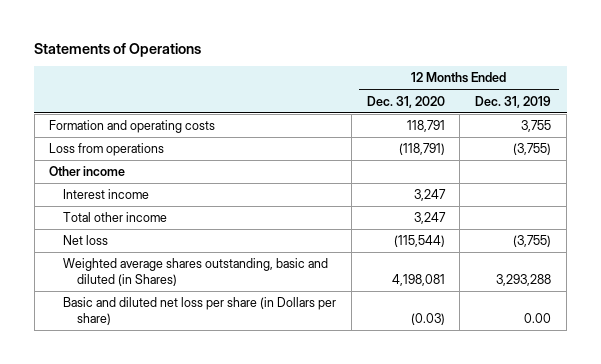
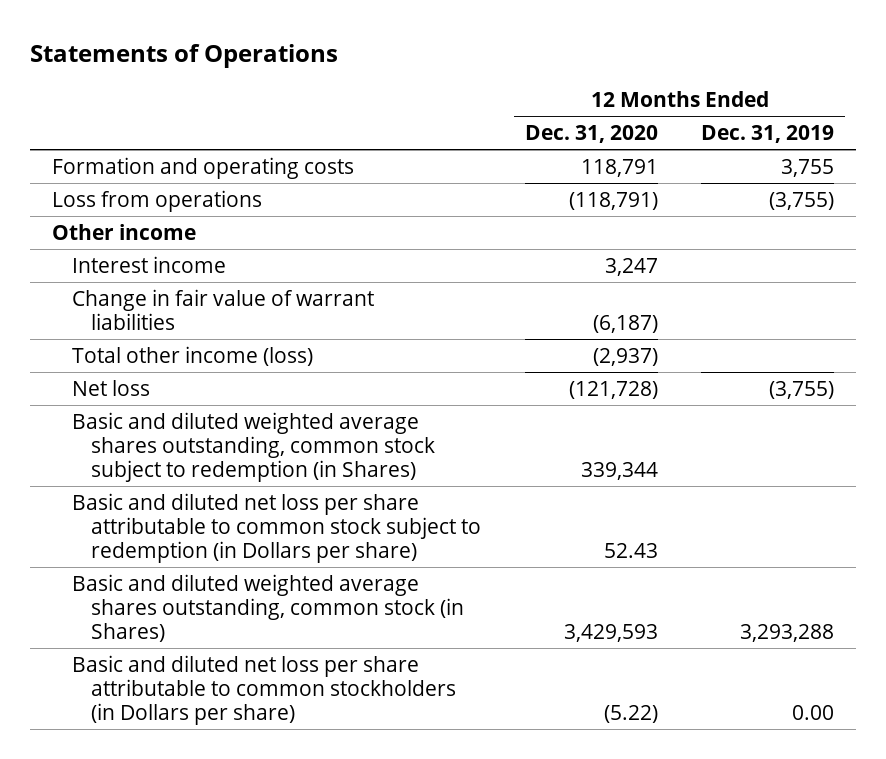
none -> [71,288,374,330] Change in fair value of warrant liabilities
[62,212,167,223] Total other income -> [71,345,313,366] Total other income (loss)
[413,212,446,225] 3,247 -> [592,347,658,366] (2,937)
[393,235,445,248] (115,544) -> [568,380,658,399] (121,728)
none -> [71,411,436,482] Basic and diluted weighted average shares outstanding, common stock subject to redemption (in Shares)
none -> [71,492,482,563] Basic and diluted net loss per share attributable to common stock subject to redemption (in Dollars per share)
[62,258,328,287] Weighted average shares outstanding, basic and diluted (in Shares) -> [71,573,465,642] Basic and diluted weighted average shares outstanding, common stock (in Shares)
[391,274,445,287] 4,198,081 -> [563,623,658,642] 3,429,593
[62,297,336,326] Basic and diluted net loss per share (in Dollars per share) -> [71,654,457,725] Basic and diluted net loss per share attributable to common stockholders (in Dollars per share)
[410,313,445,326] (0.03) -> [603,704,658,723] (5.22)

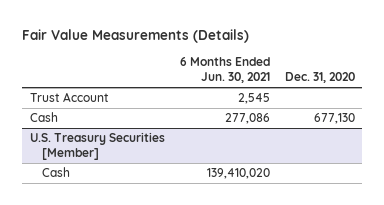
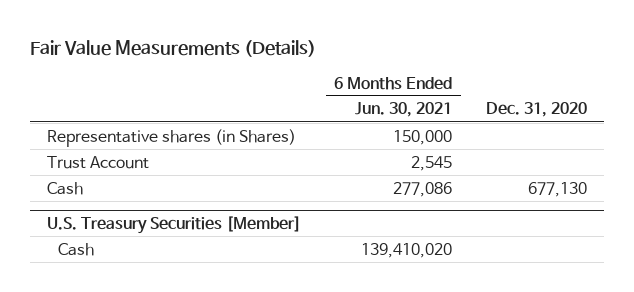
none -> [46,128,296,147] Representative shares (in Shares)

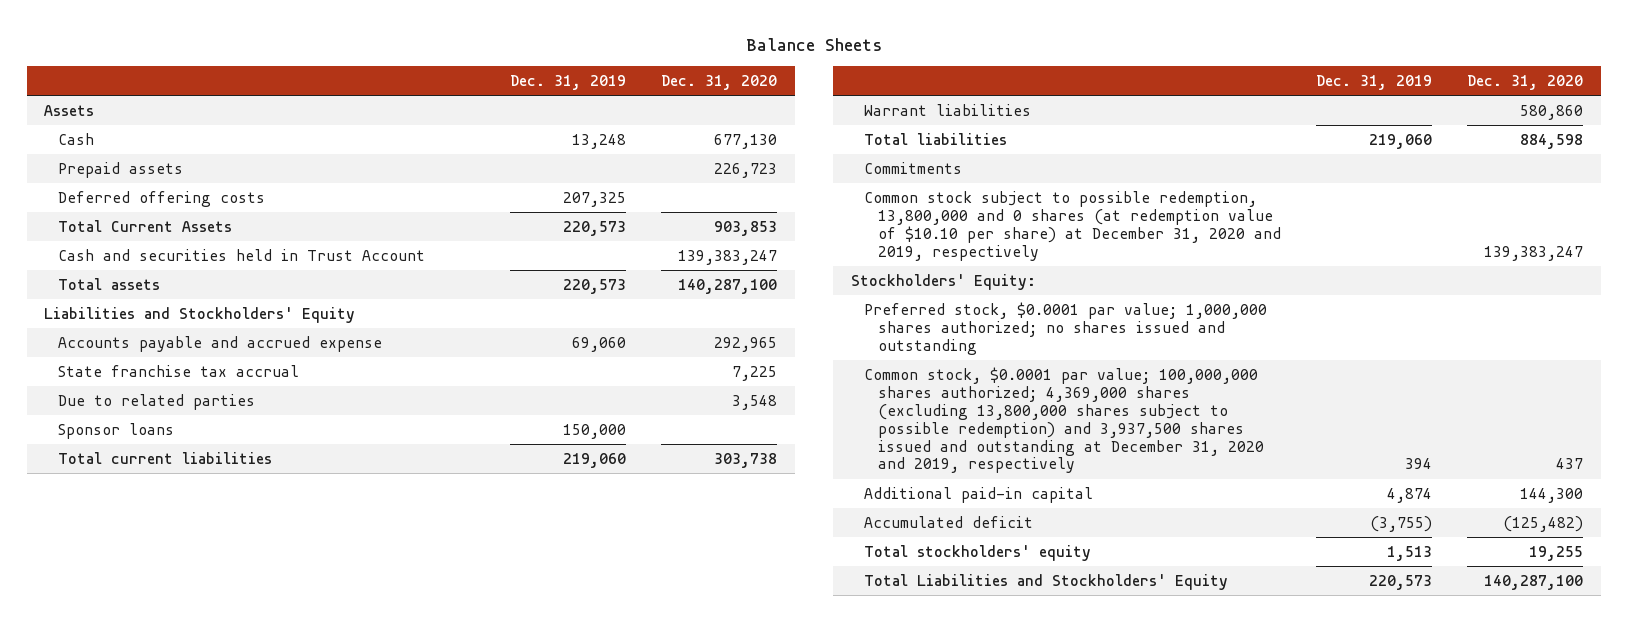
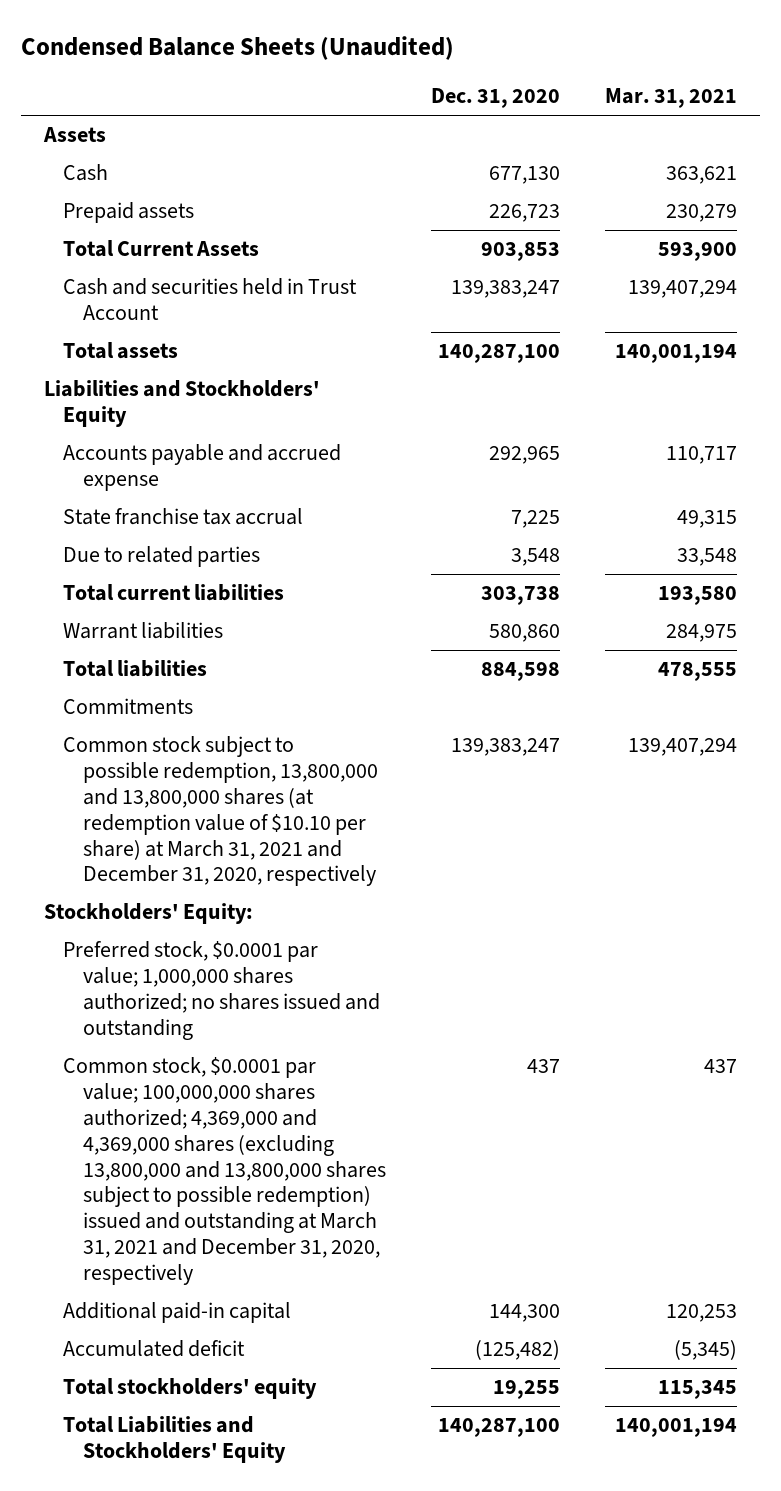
[745,37,882,51] Balance Sheets -> [21,35,455,60] Condensed Balance Sheets (Unaudited)
[510,74,627,90] Dec. 31, 2019 -> none
none -> [605,88,738,109] Mar. 31, 2021
[58,191,266,208] Deferred offering costs -> none
[58,423,175,440] Sponsor loans -> none
[864,191,1282,261] Common stock subject to possible redemption, 13,800,000 and 0 shares (at redemption value of $10.10 per share) at December 31, 2020 and 2019, respectively -> [63,736,379,887] Common stock subject to possible redemption, 13,800,000 and 13,800,000 shares (at redemption value of $10.10 per share) at March 31, 2021 and December 31, 2020, respectively
[864,367,1265,474] Common stock, $0.0001 par value; 100,000,000 shares authorized; 4,369,000 shares (excluding 13,800,000 shares subject to possible redemption) and 3,937,500 shares issued and outstanding at December 31, 2020 and 2019, respectively -> [63,1057,387,1285] Common stock, $0.0001 par value; 100,000,000 shares authorized; 4,369,000 and 4,369,000 shares (excluding 13,800,000 and 13,800,000 shares subject to possible redemption) issued and outstanding at March 31, 2021 and December 31, 2020, respectively

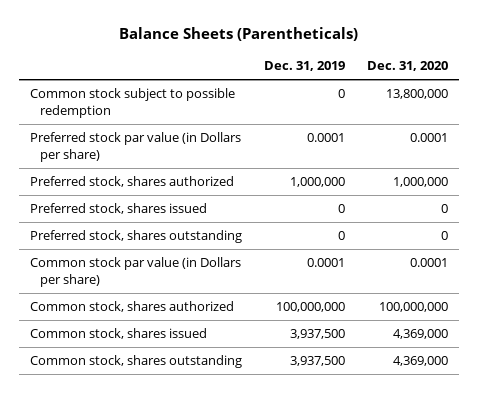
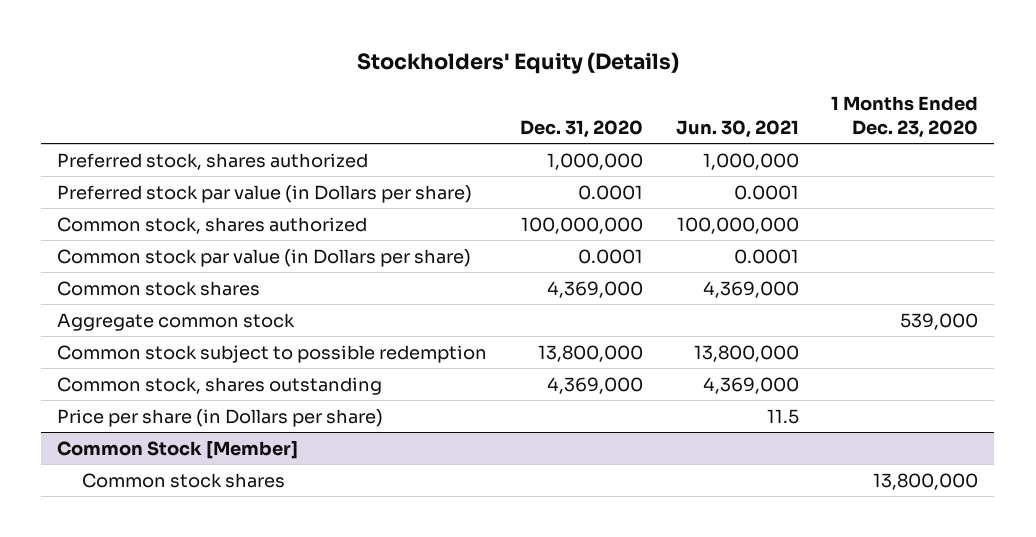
[118,27,358,42] Balance Sheets (Parentheticals) -> [356,52,679,75] Stockholders' Equity (Details)
[263,61,345,72] Dec. 31, 2019 -> none
none -> [675,119,799,138] Jun. 30, 2021
none -> [831,96,979,138] 1 Months Ended Dec. 23, 2020
[29,203,207,215] Preferred stock, shares issued -> none
[29,230,242,244] Preferred stock, shares outstanding -> none
[29,132,241,162] Preferred stock par value (in Dollars per share) -> [57,184,473,203] Preferred stock par value (in Dollars per share)
[29,257,241,287] Common stock par value (in Dollars per share) -> [57,248,472,267] Common stock par value (in Dollars per share)
[29,328,207,340] Common stock, shares issued -> [57,280,261,296] Common stock shares
none -> [57,312,296,331] Aggregate common stock
[29,88,235,118] Common stock subject to possible redemption -> [57,344,488,363] Common stock subject to possible redemption
none -> [57,408,384,427] Price per share (in Dollars per share)
none -> [57,440,299,459] Common Stock [Member]
none -> [81,472,285,488] Common stock shares

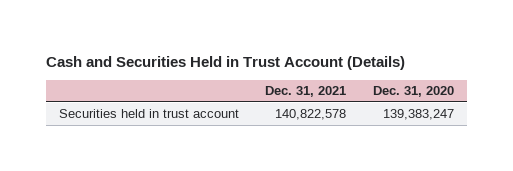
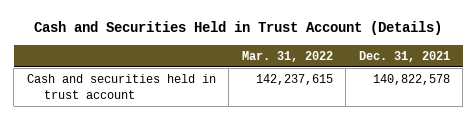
[372,86,454,98] Dec. 31, 2020 -> none
none -> [241,50,333,62] Mar. 31, 2022
[59,109,240,119] Securities held in trust account -> [26,74,216,99] Cash and securities held in trust account

